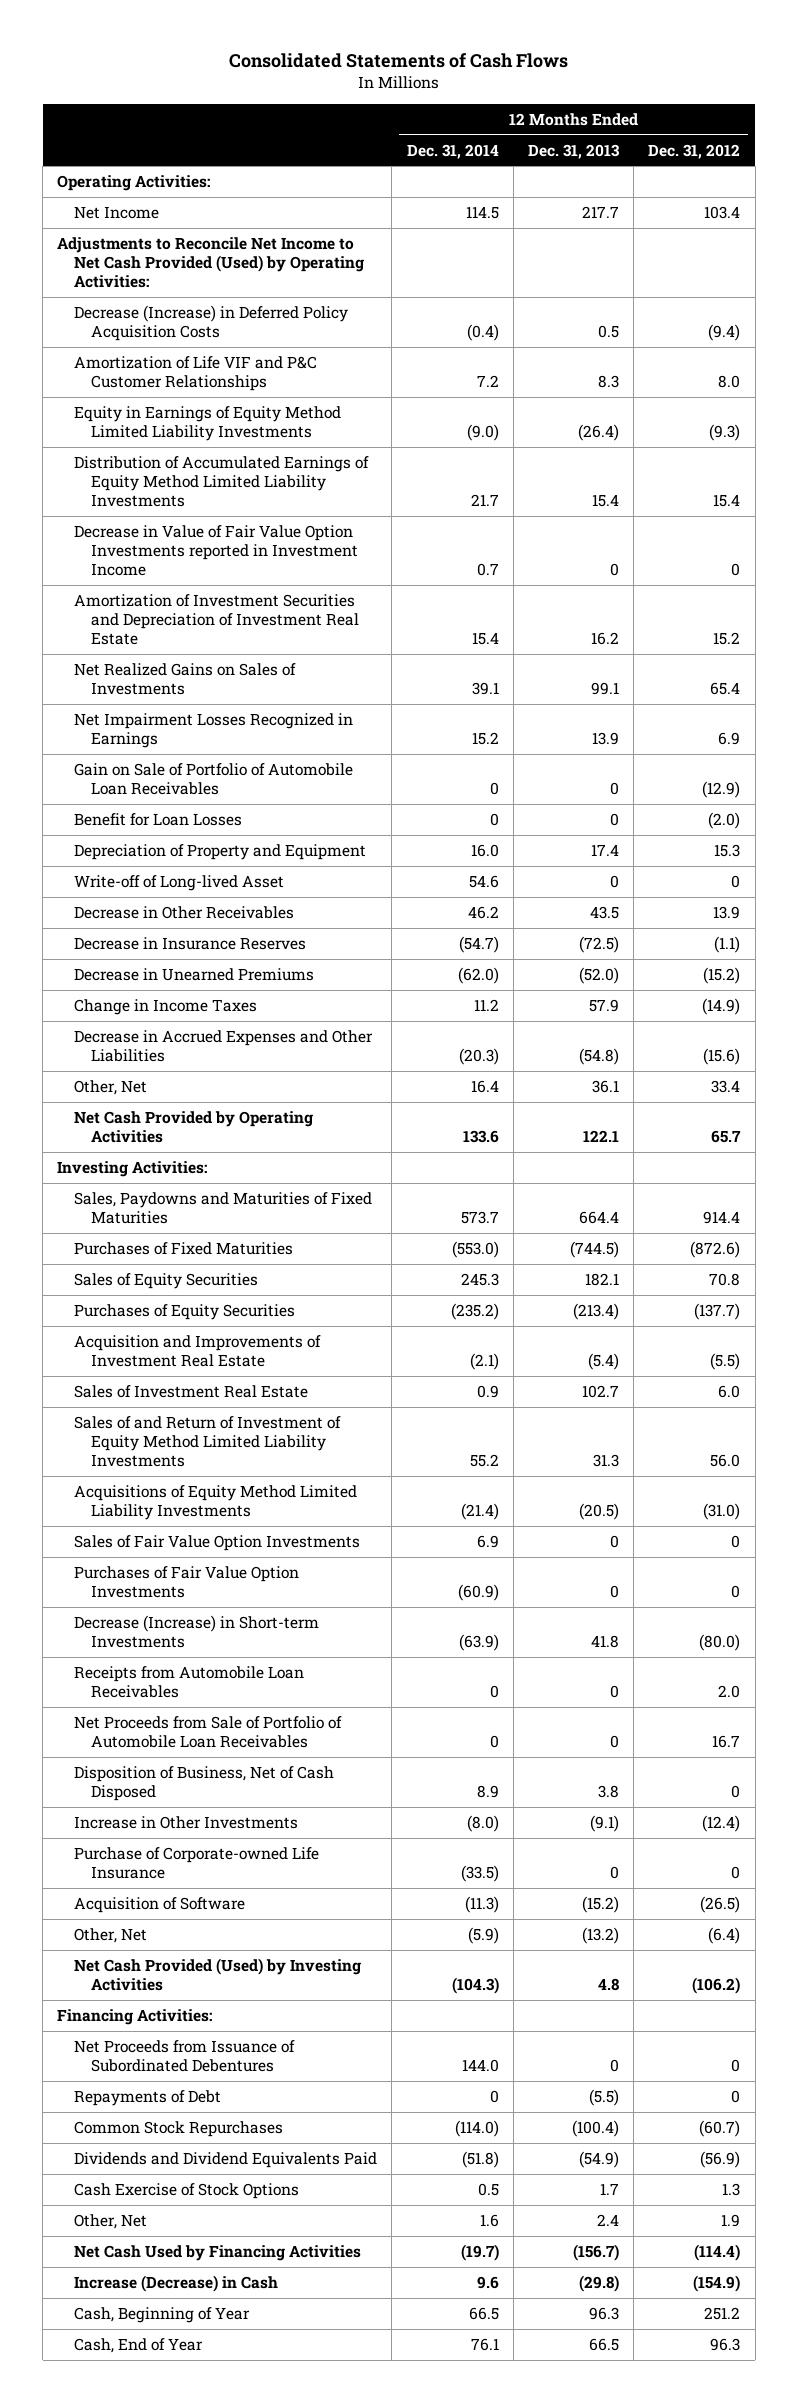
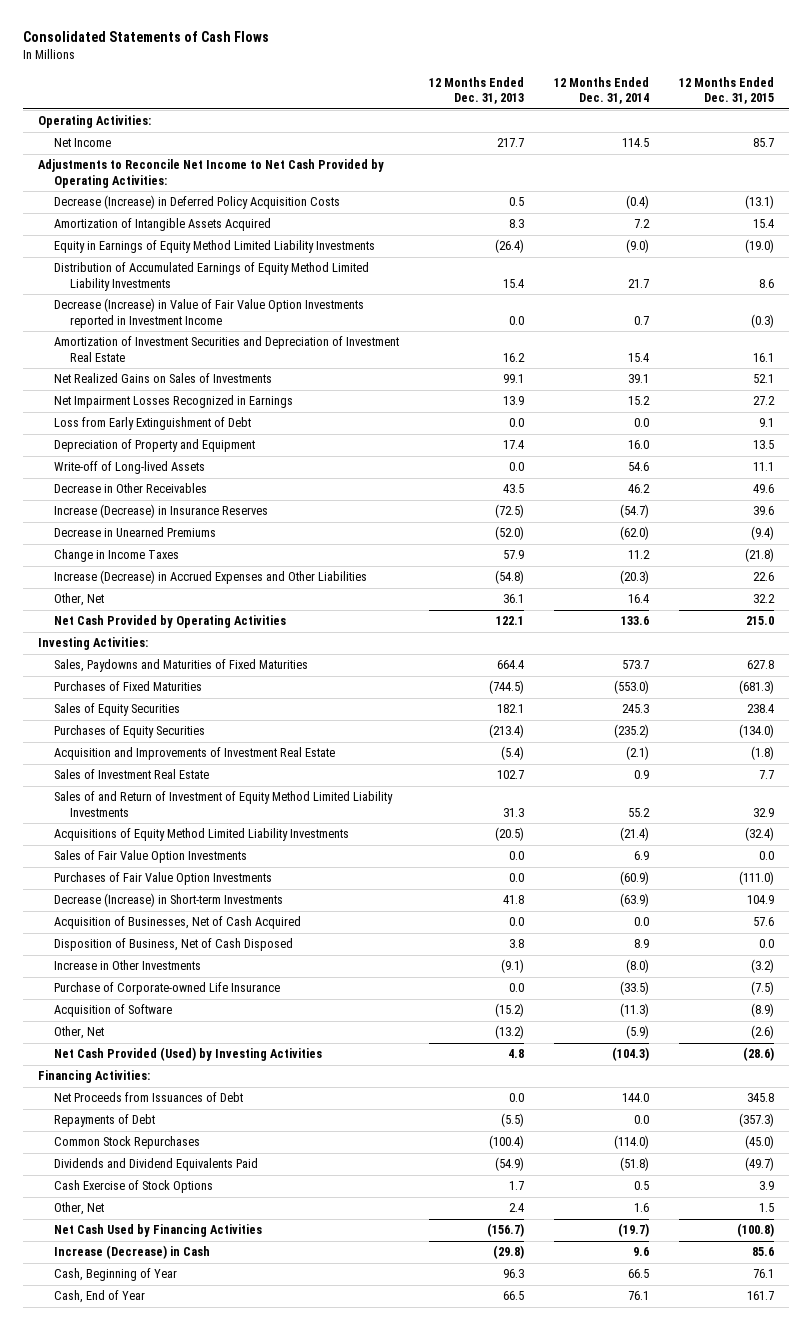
[648,143,741,159] Dec. 31, 2012 -> none
none -> [678,76,774,105] 12 Months Ended Dec. 31, 2015
[57,236,365,288] Adjustments to Reconcile Net Income to Net Cash Provided (Used) by Operating Activities: -> [38,159,385,188] Adjustments to Reconcile Net Income to Net Cash Provided by Operating Activities:
[74,355,318,391] Amortization of Life VIF and P&C Customer Relationships -> [54,218,272,232] Amortization of Intangible Assets Acquired
[74,524,359,576] Decrease in Value of Fair Value Option Investments reported in Investment Income -> [54,298,365,328] Decrease (Increase) in Value of Fair Value Option Investments reported in Investment Income
[610,562,620,576] 0 -> [508,315,524,325] 0.0
[74,762,354,795] Gain on Sale of Portfolio of Automobile Loan Receivables -> none
[74,812,243,826] Benefit for Loan Losses -> none
none -> [54,417,252,431] Loss from Early Extinguishment of Debt
[74,874,285,891] Write-off of Long-lived Asset -> [54,461,206,475] Write-off of Long-lived Assets
[610,874,620,888] 0 -> [508,462,524,472] 0.0
[74,936,307,950] Decrease in Insurance Reserves -> [54,504,269,519] Increase (Decrease) in Insurance Reserves
[74,1029,374,1062] Decrease in Accrued Expenses and Other Liabilities -> [54,570,368,585] Increase (Decrease) in Accrued Expenses and Other Liabilities
[610,1534,620,1548] 0 -> [508,851,524,861] 0.0
[610,1584,620,1598] 0 -> [508,873,524,883] 0.0
[74,1665,305,1698] Receipts from Automobile Loan Receivables -> none
[74,1715,343,1748] Net Proceeds from Sale of Portfolio of Automobile Loan Receivables -> none
none -> [54,916,302,930] Acquisition of Businesses, Net of Cash Acquired
[610,1865,620,1879] 0 -> [508,983,524,993] 0.0
[74,2039,296,2072] Net Proceeds from Issuance of Subordinated Debentures -> [54,1092,244,1103] Net Proceeds from Issuances of Debt
[610,2058,620,2072] 0 -> [508,1093,524,1103] 0.0
[489,2089,499,2103] 0 -> [633,1115,649,1125] 0.0

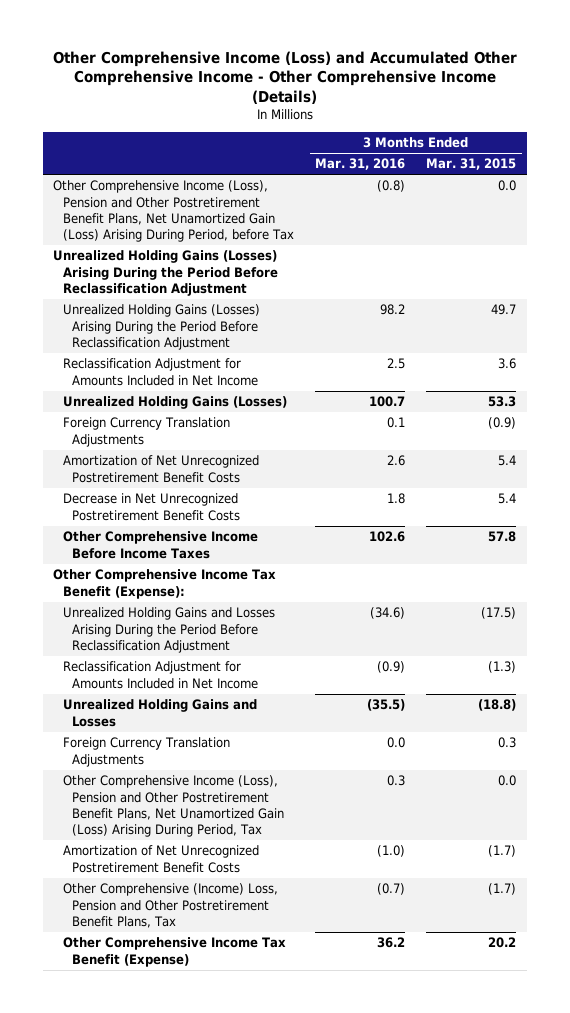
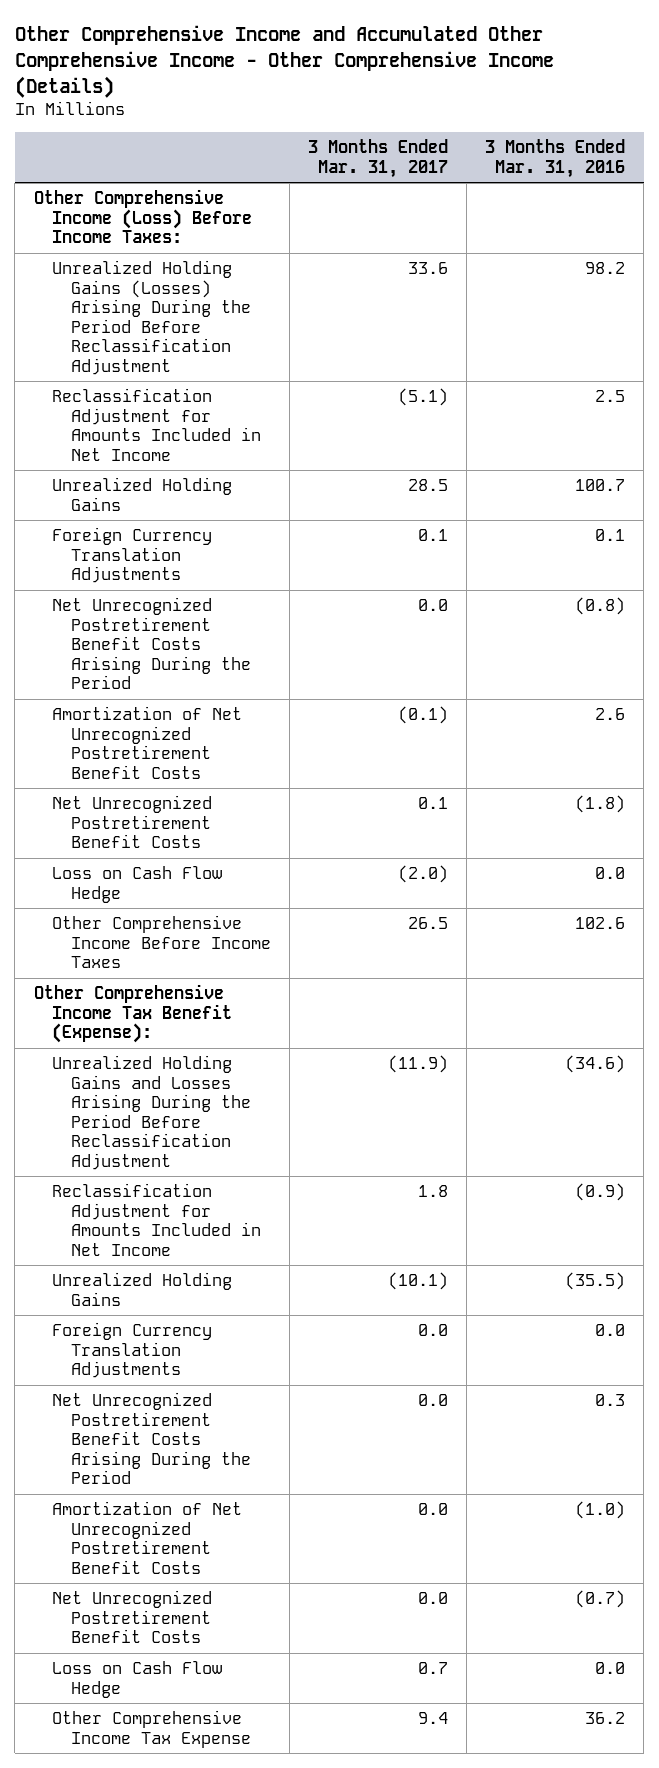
[52,50,517,104] Other Comprehensive Income (Loss) and Accumulated Other Comprehensive Income - Other Comprehensive Income (Details) -> [14,24,554,98] Other Comprehensive Income and Accumulated Other Comprehensive Income - Other Comprehensive Income (Details)
[426,158,517,171] Mar. 31, 2015 -> none
none -> [307,139,448,178] 3 Months Ended Mar. 31, 2017
[53,180,294,243] Other Comprehensive Income (Loss), Pension and Other Postretirement Benefit Plans, Net Unamortized Gain (Loss) Arising During Period, before Tax -> none
[53,250,278,296] Unrealized Holding Gains (Losses) Arising During the Period Before Reclassification Adjustment -> [33,189,253,244] Other Comprehensive Income (Loss) Before Income Taxes:
[62,396,287,410] Unrealized Holding Gains (Losses) -> [52,477,233,511] Unrealized Holding Gains
none -> [52,597,251,690] Net Unrecognized Postretirement Benefit Costs Arising During the Period
[62,493,241,521] Decrease in Net Unrecognized Postretirement Benefit Costs -> [52,795,213,849] Net Unrecognized Postretirement Benefit Costs
[387,493,406,505] 1.8 -> [575,795,626,814] (1.8)
none -> [52,866,223,903] Loss on Cash Flow Hedge
[62,699,257,727] Unrealized Holding Gains and Losses -> [52,1272,233,1306] Unrealized Holding Gains
[62,775,285,838] Other Comprehensive Income (Loss), Pension and Other Postretirement Benefit Plans, Net Unamortized Gain (Loss) Arising During Period, Tax -> [52,1392,251,1485] Net Unrecognized Postretirement Benefit Costs Arising During the Period
[62,883,278,928] Other Comprehensive (Income) Loss, Pension and Other Postretirement Benefit Plans, Tax -> [52,1590,213,1644] Net Unrecognized Postretirement Benefit Costs
none -> [52,1661,223,1698] Loss on Cash Flow Hedge
[62,937,286,967] Other Comprehensive Income Tax Benefit (Expense) -> [52,1710,251,1748] Other Comprehensive Income Tax Expense

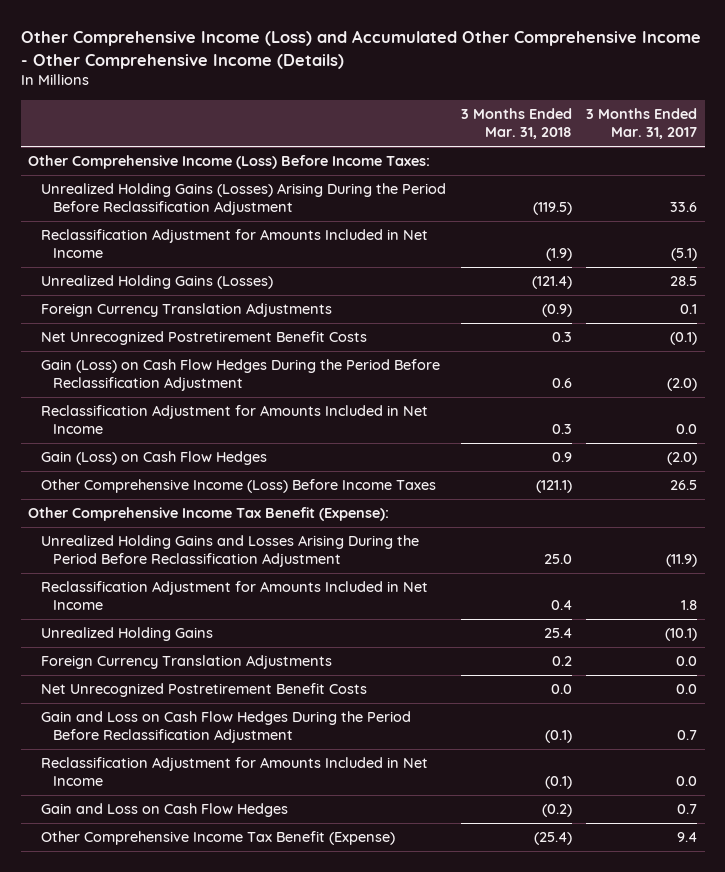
[14,24,554,98] Other Comprehensive Income and Accumulated Other Comprehensive Income - Other Comprehensive Income (Details) -> [20,30,701,69] Other Comprehensive Income (Loss) and Accumulated Other Comprehensive Income - Other Comprehensive Income (Details)
[485,139,626,178] 3 Months Ended Mar. 31, 2016 -> none
none -> [460,108,572,140] 3 Months Ended Mar. 31, 2018
[52,477,233,511] Unrealized Holding Gains -> [40,275,273,290] Unrealized Holding Gains (Losses)
[52,597,251,690] Net Unrecognized Postretirement Benefit Costs Arising During the Period -> none
[52,706,243,779] Amortization of Net Unrecognized Postretirement Benefit Costs -> none
[417,797,448,810] 0.1 -> [670,332,698,346] (0.1)
none -> [40,359,440,392] Gain (Loss) on Cash Flow Hedges During the Period Before Reclassification Adjustment
none -> [40,405,428,435] Reclassification Adjustment for Amounts Included in Net Income
[52,866,223,903] Loss on Cash Flow Hedge -> [40,451,267,466] Gain (Loss) on Cash Flow Hedges
[52,915,271,969] Other Comprehensive Income Before Income Taxes -> [40,479,436,494] Other Comprehensive Income (Loss) Before Income Taxes
[52,1392,251,1485] Net Unrecognized Postretirement Benefit Costs Arising During the Period -> none
[52,1501,243,1574] Amortization of Net Unrecognized Postretirement Benefit Costs -> none
none -> [40,711,411,744] Gain and Loss on Cash Flow Hedges During the Period Before Reclassification Adjustment
none -> [40,757,428,787] Reclassification Adjustment for Amounts Included in Net Income
[52,1661,223,1698] Loss on Cash Flow Hedge -> [40,803,288,818] Gain and Loss on Cash Flow Hedges
[52,1710,251,1748] Other Comprehensive Income Tax Expense -> [40,831,395,846] Other Comprehensive Income Tax Benefit (Expense)

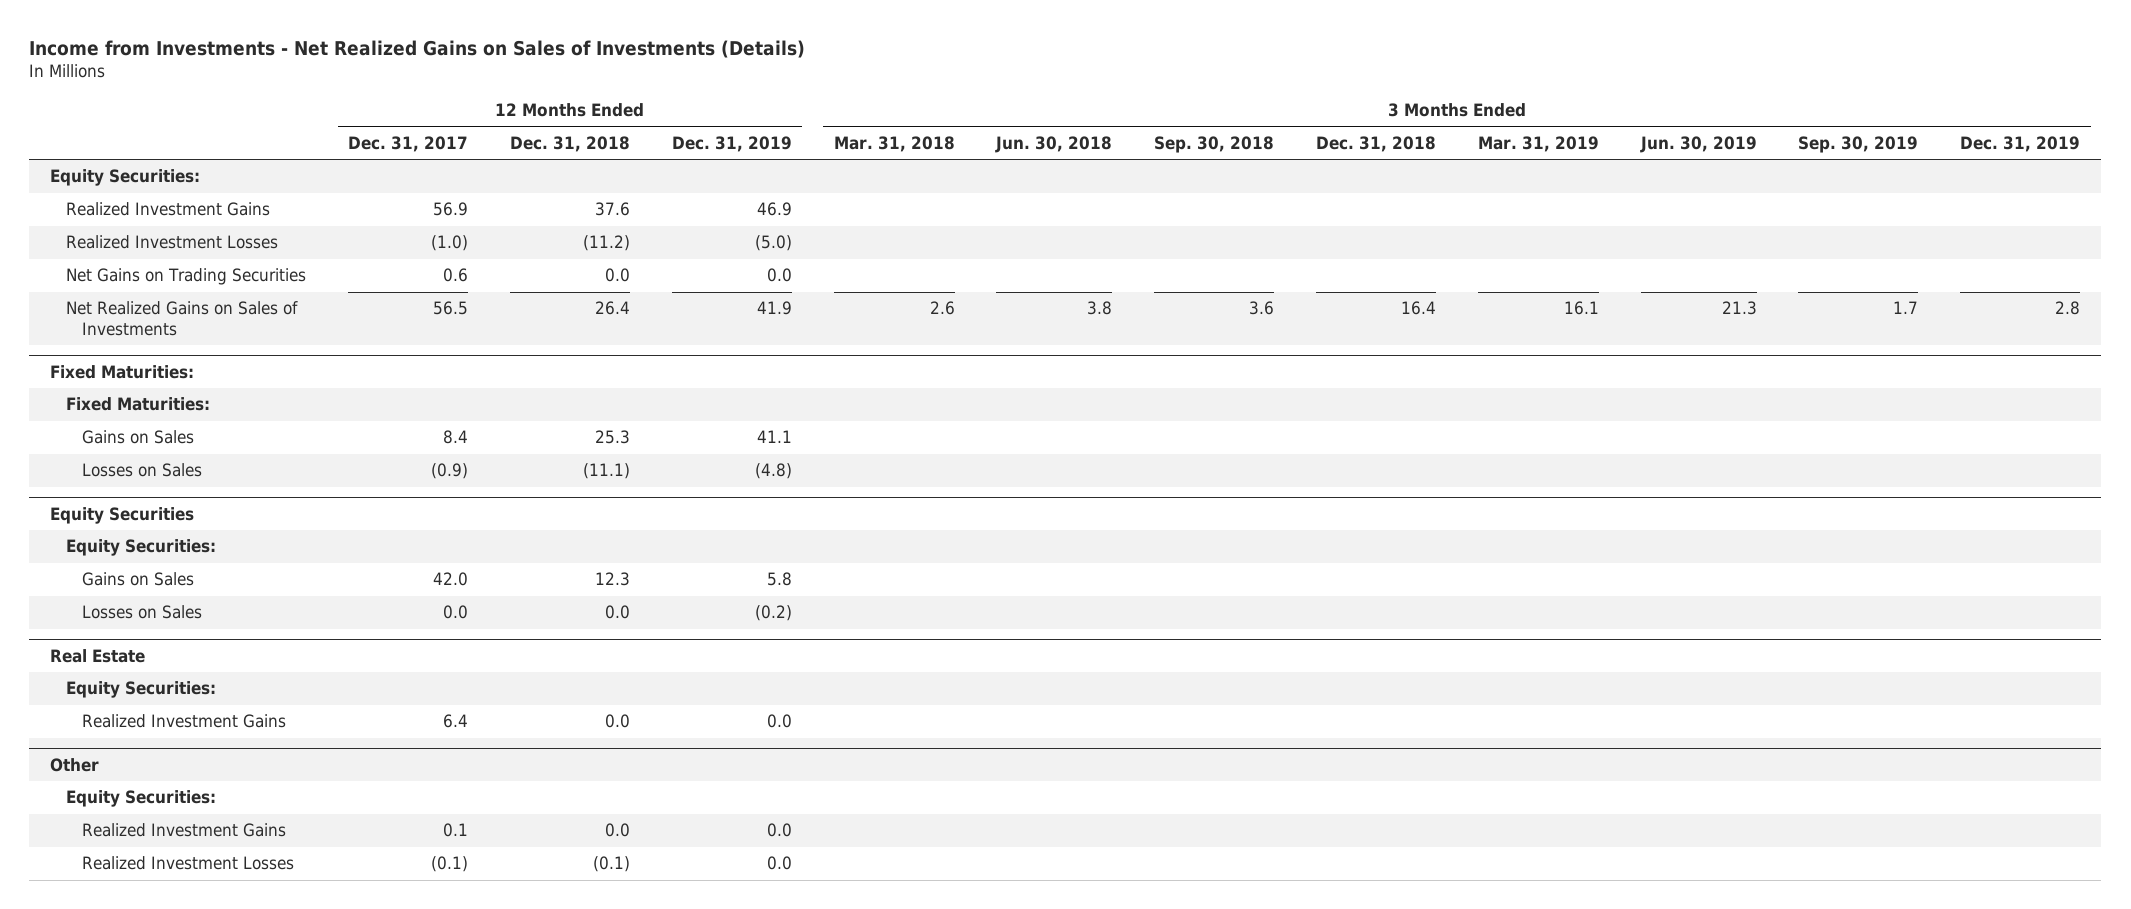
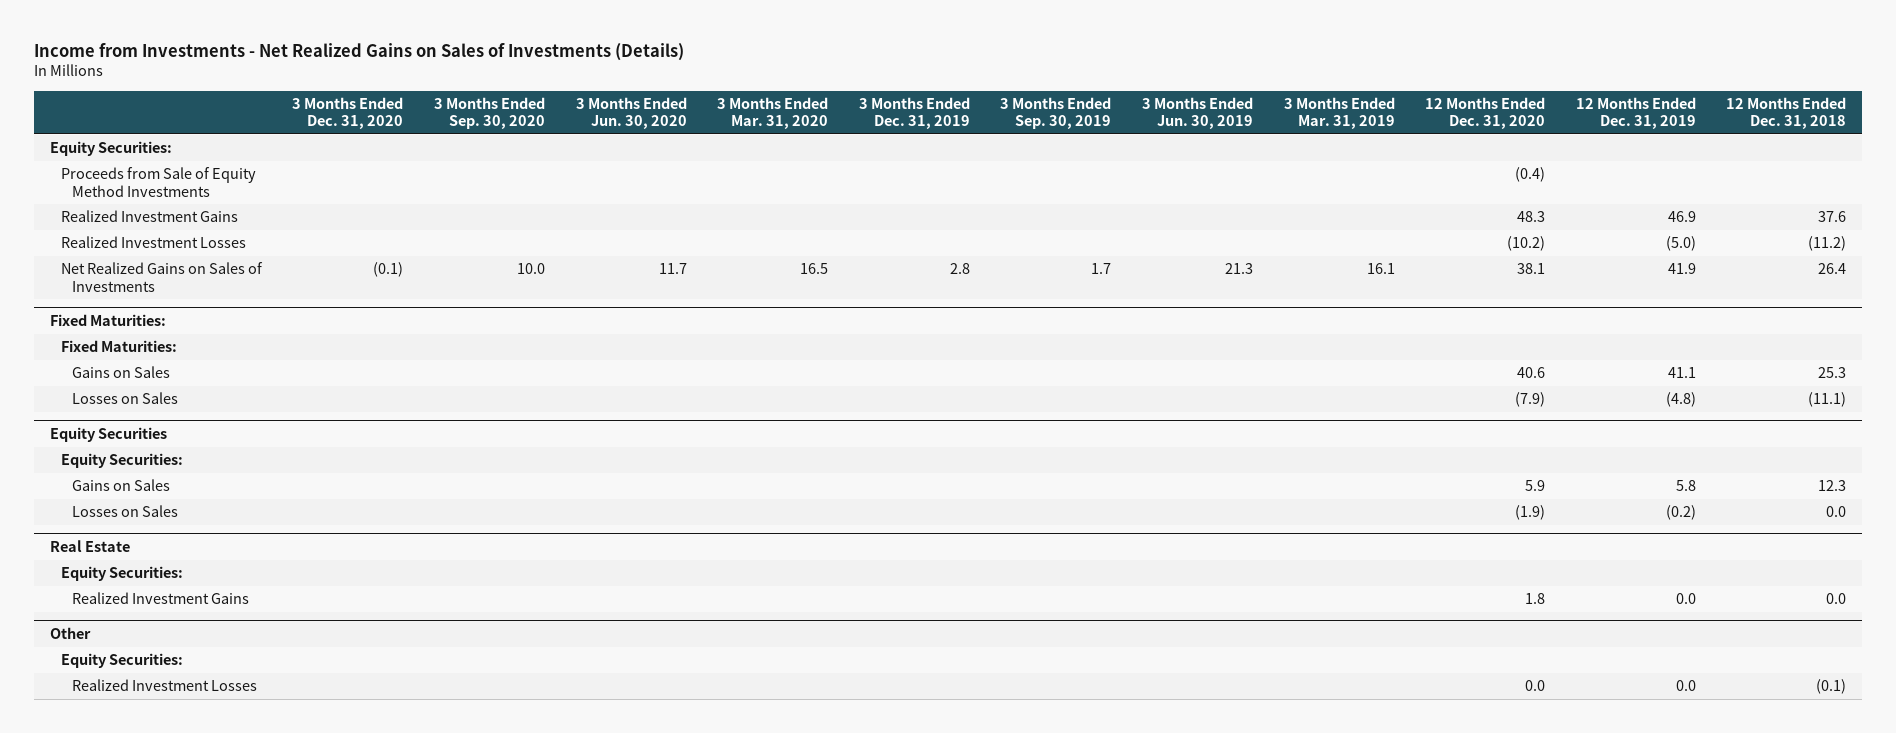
[348,136,469,153] Dec. 31, 2017 -> none
[833,136,955,153] Mar. 31, 2018 -> none
[995,136,1113,154] Jun. 30, 2018 -> none
[1154,136,1275,154] Sep. 30, 2018 -> none
[1316,136,1437,153] Dec. 31, 2018 -> none
none -> [292,96,404,130] 3 Months Ended Dec. 31, 2020
none -> [434,96,546,130] 3 Months Ended Sep. 30, 2020
none -> [575,96,687,130] 3 Months Ended Jun. 30, 2020
none -> [717,96,829,130] 3 Months Ended Mar. 31, 2020
none -> [1425,96,1546,130] 12 Months Ended Dec. 31, 2020
none -> [60,167,256,197] Proceeds from Sale of Equity Method Investments
[66,268,307,286] Net Gains on Trading Securities -> none
[82,823,287,838] Realized Investment Gains -> none

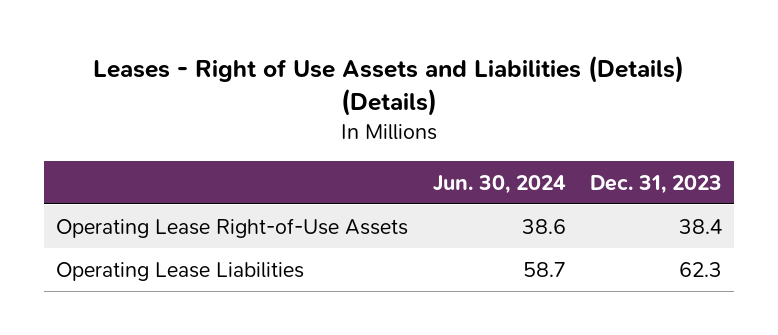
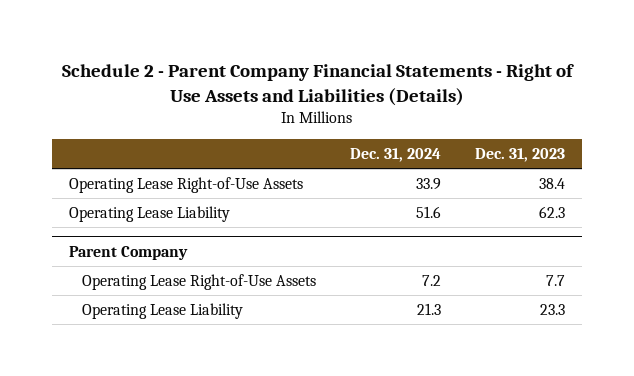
[93,55,685,117] Leases - Right of Use Assets and Liabilities (Details) (Details) -> [61,63,574,106] Schedule 2 - Parent Company Financial Statements - Right of Use Assets and Liabilities (Details)
[432,174,566,194] Jun. 30, 2024 -> none
none -> [349,148,441,163] Dec. 31, 2024
[56,261,305,281] Operating Lease Liabilities -> [69,205,231,222] Operating Lease Liability
none -> [69,245,189,260] Parent Company
none -> [82,273,317,290] Operating Lease Right-of-Use Assets
none -> [82,302,244,319] Operating Lease Liability

